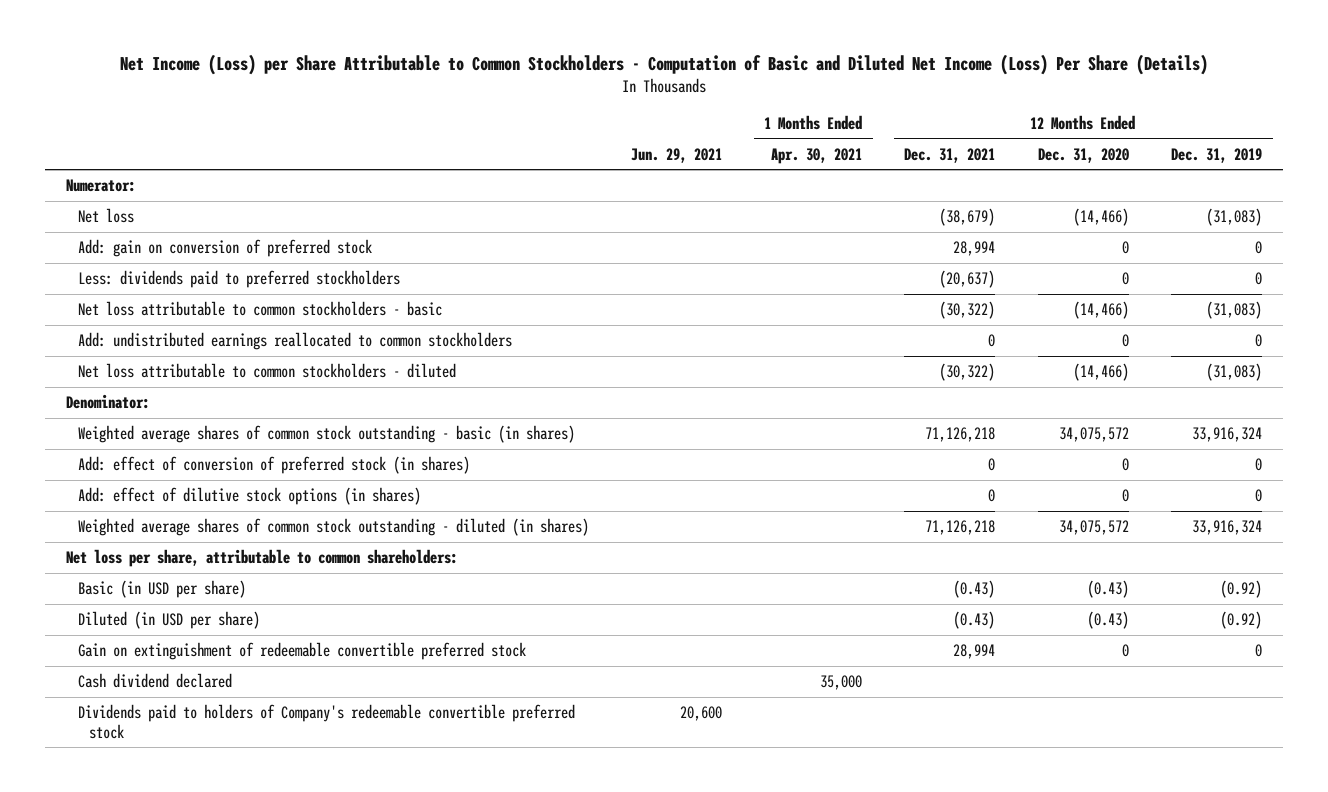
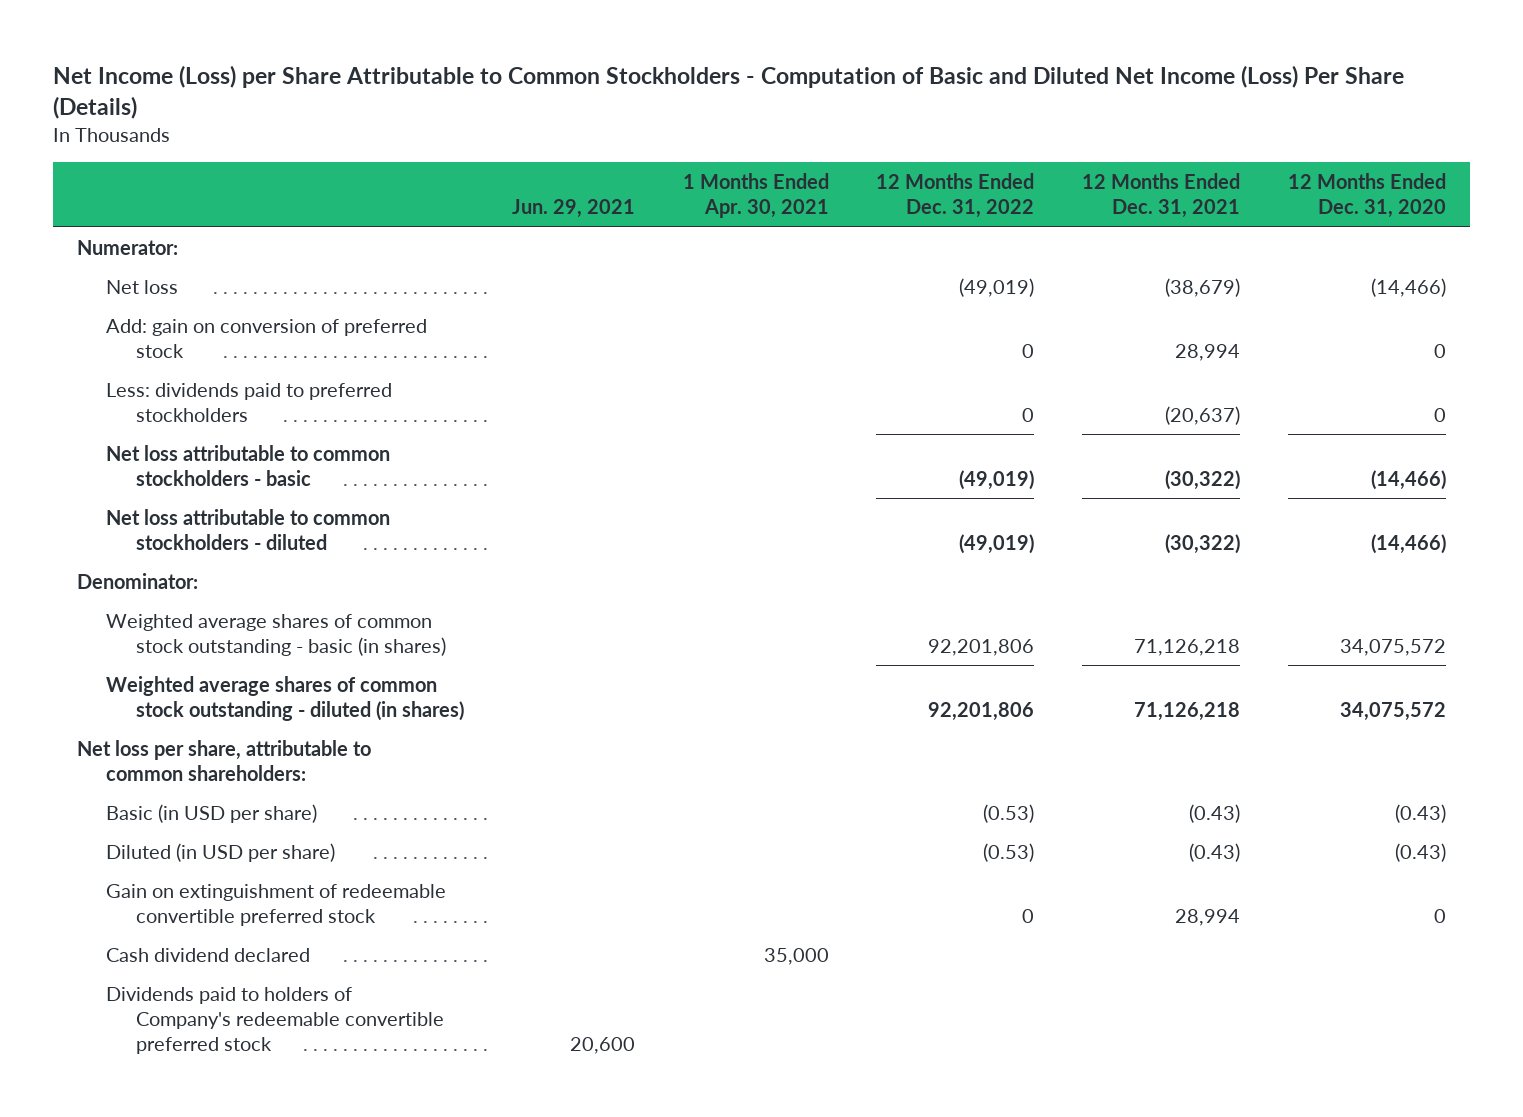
[1170,147,1262,163] Dec. 31, 2019 -> none
none -> [876,173,1035,219] 12 Months Ended Dec. 31, 2022
[77,331,512,350] Add: undistributed earnings reallocated to common stockholders -> none
[77,455,470,474] Add: effect of conversion of preferred stock (in shares) -> none
[77,486,421,505] Add: effect of dilutive stock options (in shares) -> none

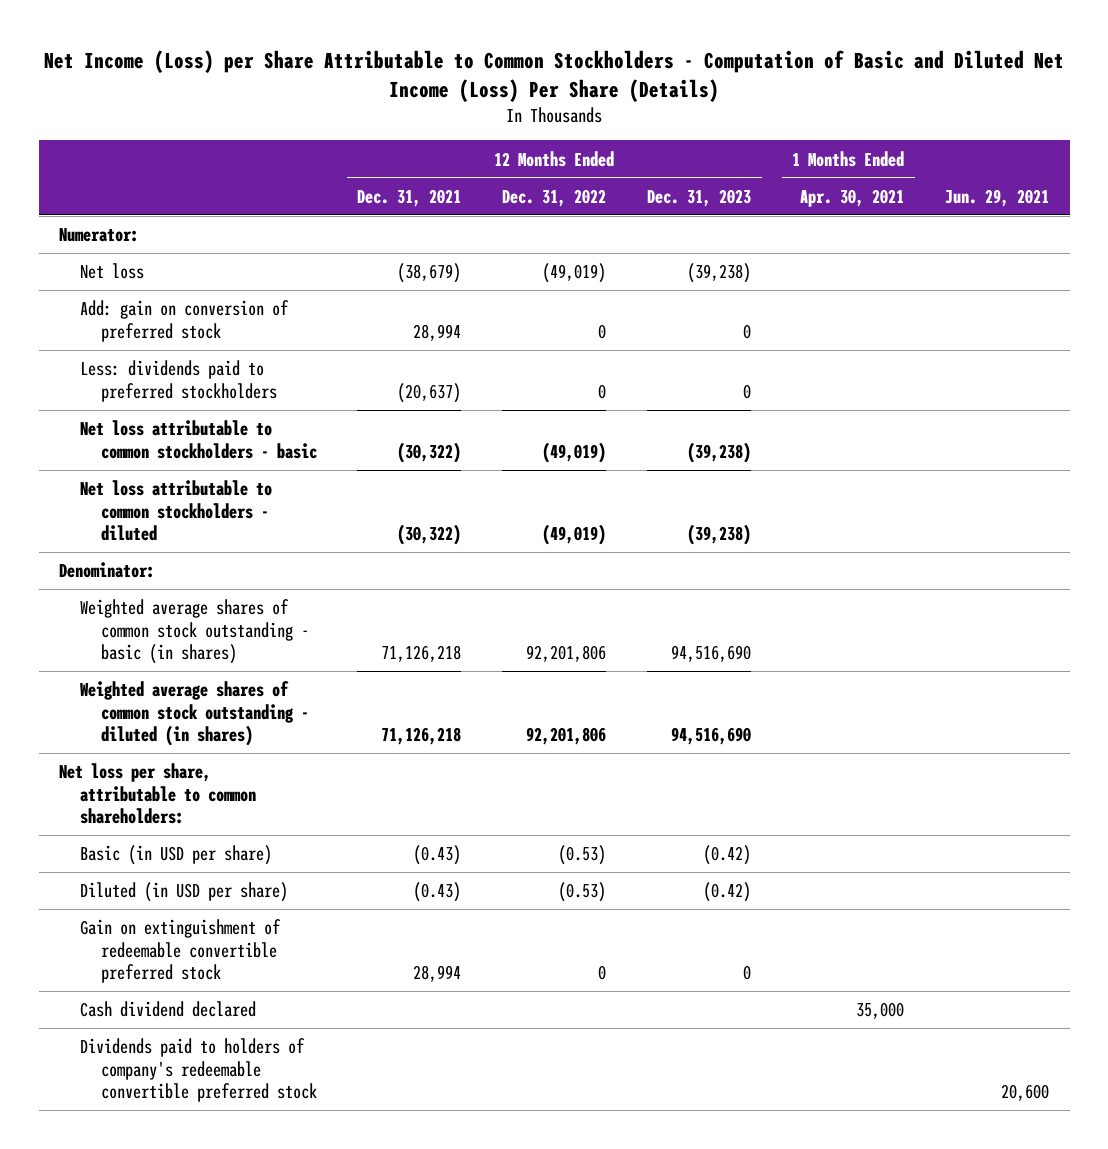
[1288,173,1447,219] 12 Months Ended Dec. 31, 2020 -> none
none -> [647,188,752,207] Dec. 31, 2023
[106,986,444,1055] Dividends paid to holders of Company's redeemable convertible preferred stock -> [79,1038,317,1103] Dividends paid to holders of company's redeemable convertible preferred stock

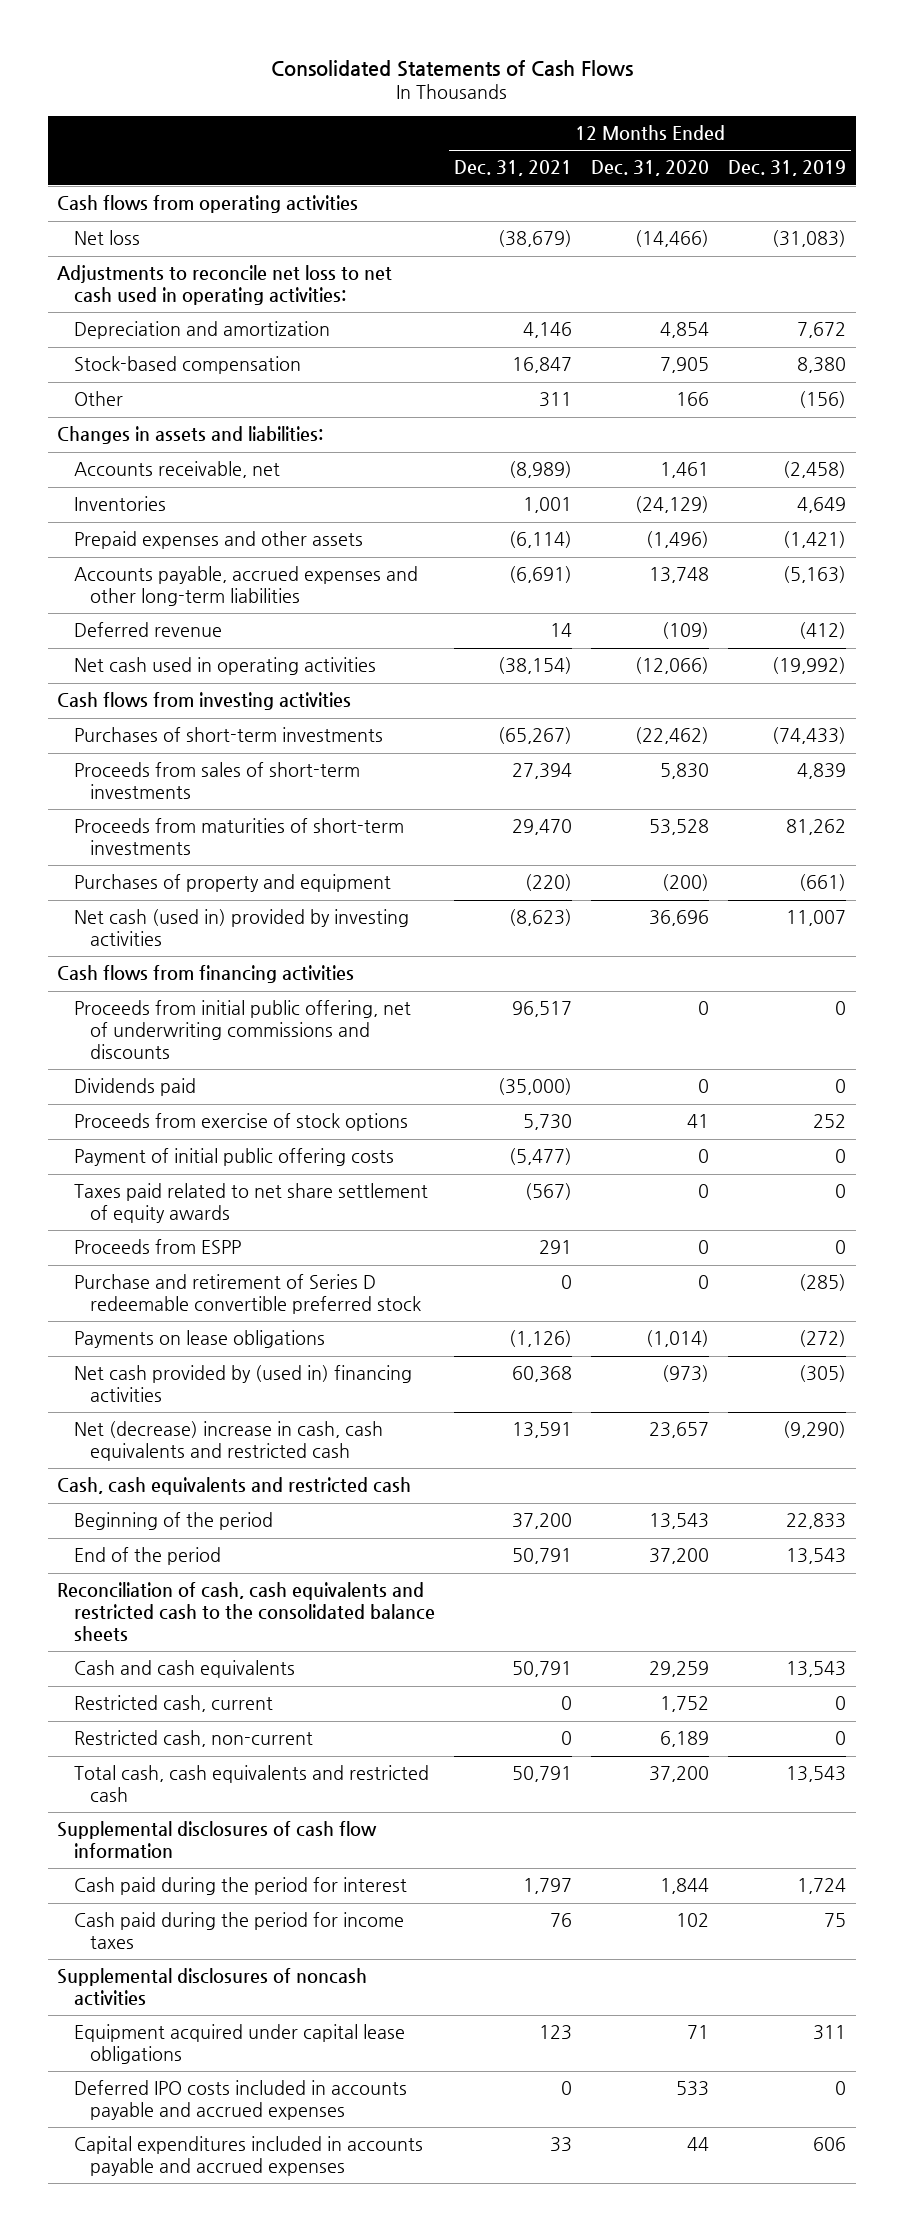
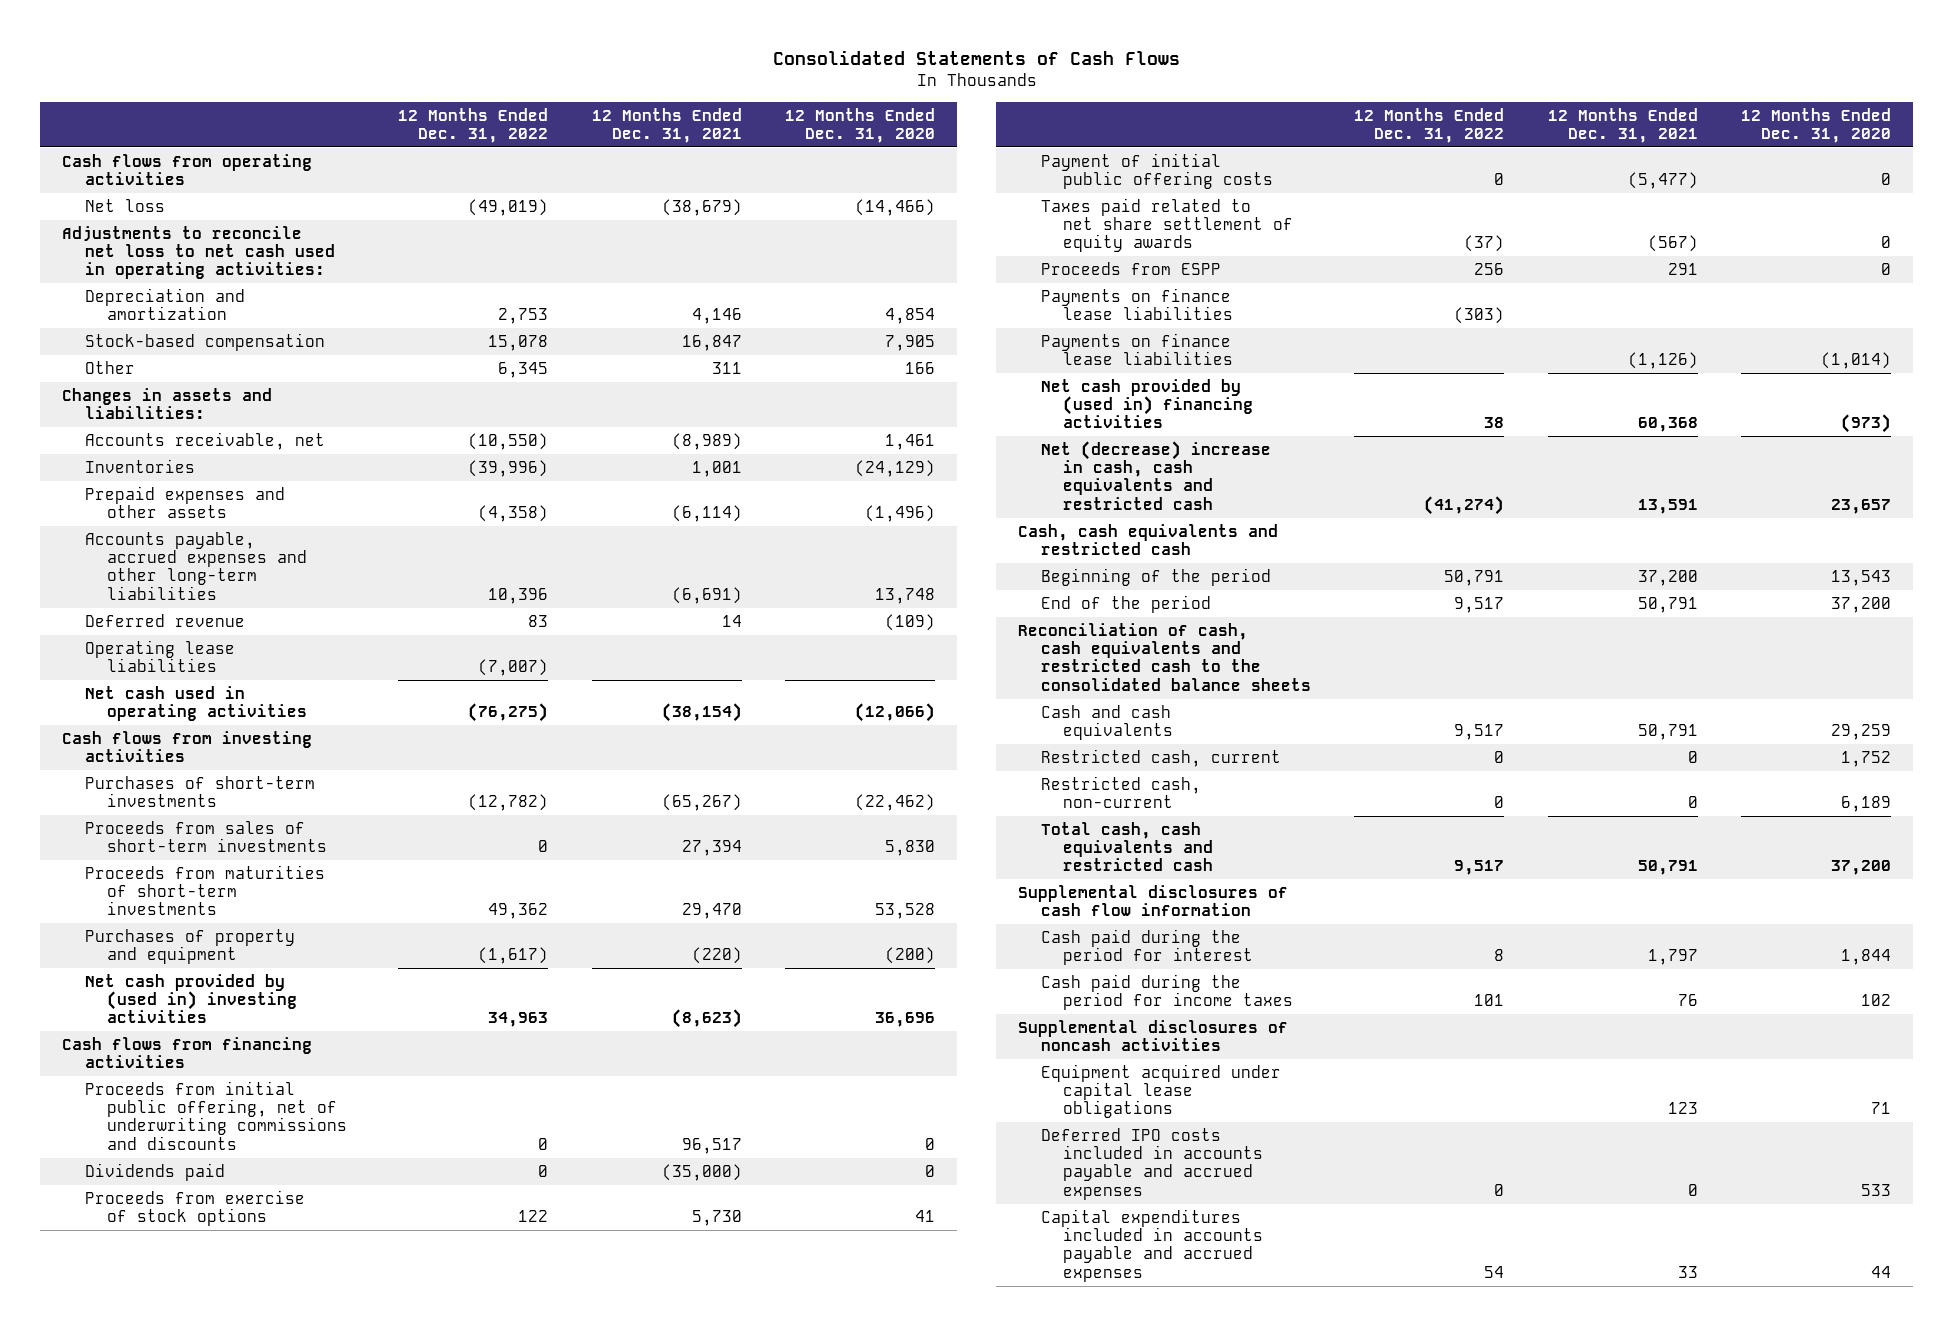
[728,160,847,177] Dec. 31, 2019 -> none
none -> [398,107,549,144] 12 Months Ended Dec. 31, 2022
none -> [84,639,235,673] Operating lease liabilities
[73,909,409,947] Net cash (used in) provided by investing activities -> [84,973,298,1024] Net cash provided by (used in) investing activities
[73,1274,421,1315] Purchase and retirement of Series D redeemable convertible preferred stock -> none
none -> [1040,287,1234,321] Payments on finance lease liabilities
[73,1330,325,1349] Payments on lease obligations -> [1040,332,1234,366] Payments on finance lease liabilities

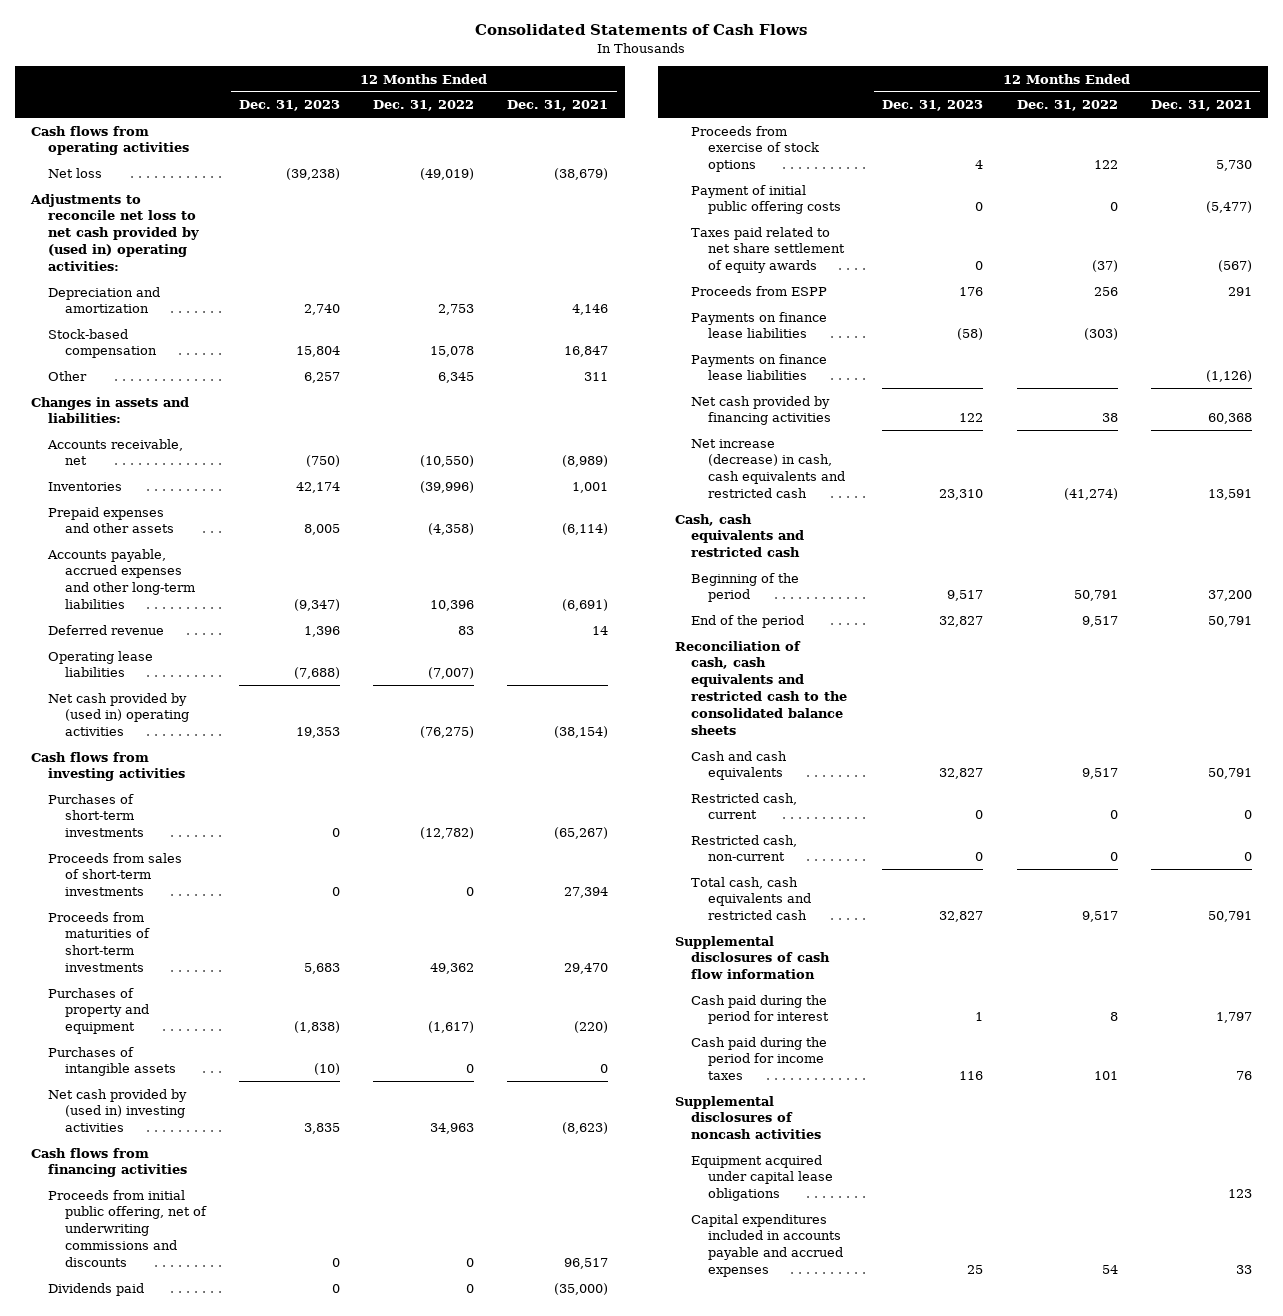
[785,107,936,144] 12 Months Ended Dec. 31, 2020 -> none
none -> [238,100,340,112] Dec. 31, 2023
[61,225,335,280] Adjustments to reconcile net loss to net cash used in operating activities: -> [30,193,199,272] Adjustments to reconcile net loss to net cash provided by (used in) operating activities:
[84,685,308,722] Net cash used in operating activities -> [47,692,189,737] Net cash provided by (used in) operating activities
none -> [47,1046,176,1077] Purchases of intangible assets
[1040,378,1254,429] Net cash provided by (used in) financing activities -> [691,395,832,426] Net cash provided by financing activities
[1040,440,1271,510] Net (decrease) increase in cash, cash equivalents and restricted cash -> [691,438,846,499] Net increase (decrease) in cash, cash equivalents and restricted cash
[1040,1127,1264,1200] Deferred IPO costs included in accounts payable and accrued expenses -> none

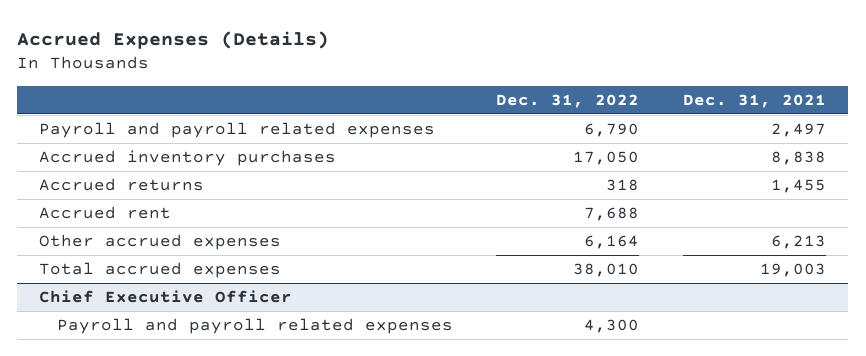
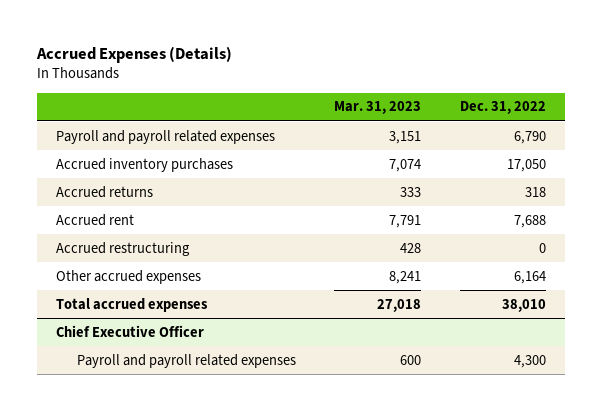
[683,93,827,108] Dec. 31, 2021 -> none
none -> [334,101,422,115] Mar. 31, 2023
none -> [55,241,190,256] Accrued restructuring

